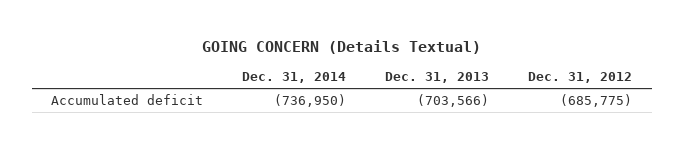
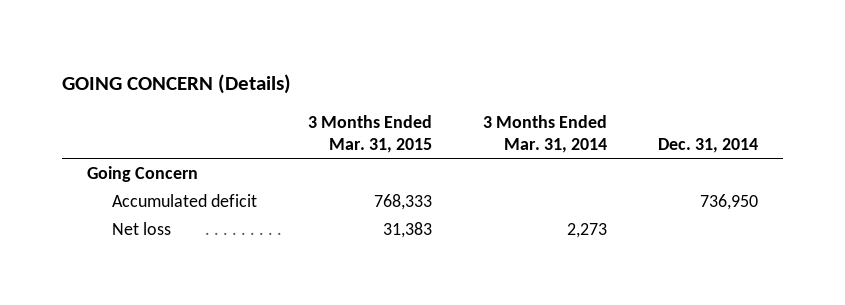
[201,40,481,55] GOING CONCERN (Details Textual) -> [62,74,292,95] GOING CONCERN (Details)
[385,72,490,84] Dec. 31, 2013 -> none
[528,72,633,84] Dec. 31, 2012 -> none
none -> [307,115,432,154] 3 Months Ended Mar. 31, 2015
none -> [482,115,607,154] 3 Months Ended Mar. 31, 2014
none -> [87,165,199,182] Going Concern
[274,94,347,108] (736,950) -> [699,193,758,210] 736,950
none -> [111,221,171,235] Net loss

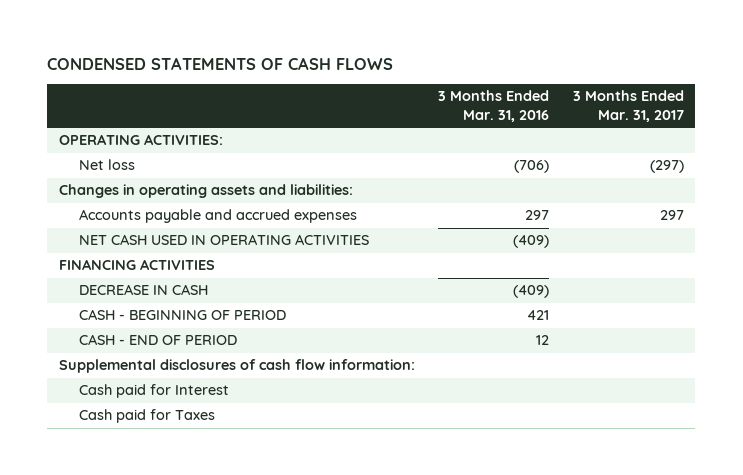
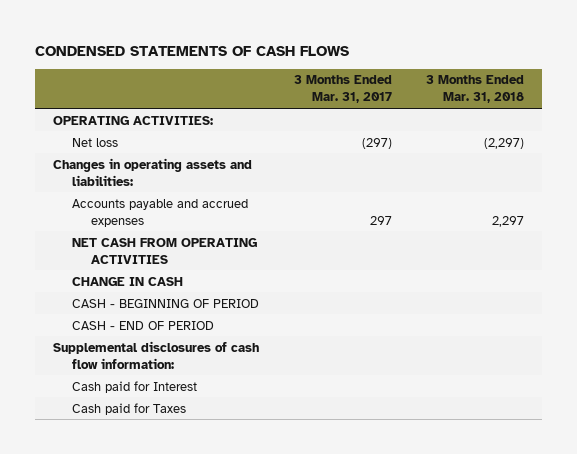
[438,90,550,122] 3 Months Ended Mar. 31, 2016 -> none
none -> [426,75,525,104] 3 Months Ended Mar. 31, 2018
[58,259,215,271] FINANCING ACTIVITIES -> none
[79,234,370,246] NET CASH USED IN OPERATING ACTIVITIES -> [71,237,257,264] NET CASH FROM OPERATING ACTIVITIES
[79,284,209,296] DECREASE IN CASH -> [71,276,183,286] CHANGE IN CASH

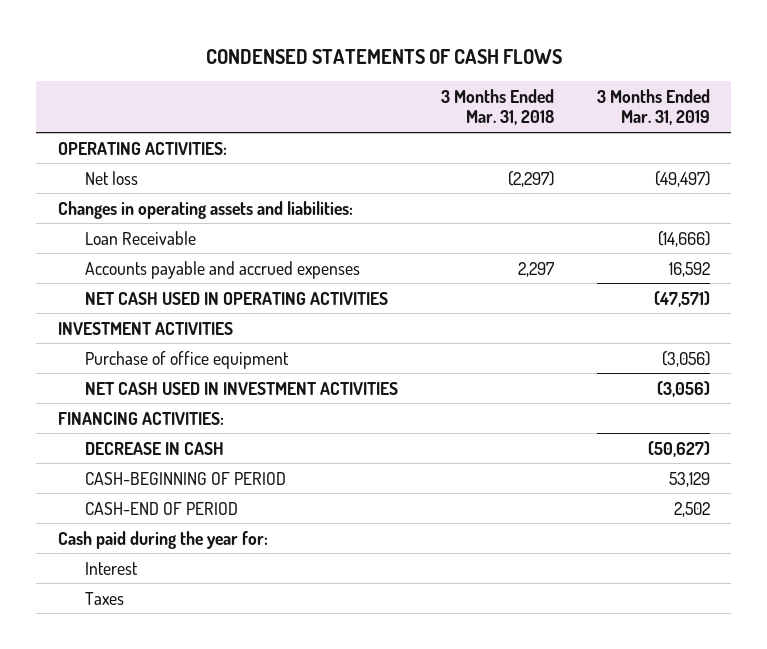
[293,75,392,104] 3 Months Ended Mar. 31, 2017 -> none
none -> [596,88,710,126] 3 Months Ended Mar. 31, 2019
none -> [84,230,196,245] Loan Receivable
[52,340,259,369] Supplemental disclosures of cash flow information: -> none
[71,237,257,264] NET CASH FROM OPERATING ACTIVITIES -> [84,291,388,305] NET CASH USED IN OPERATING ACTIVITIES
none -> [57,321,233,335] INVESTMENT ACTIVITIES
none -> [84,350,289,369] Purchase of office equipment
none -> [84,381,398,395] NET CASH USED IN INVESTMENT ACTIVITIES
none -> [57,411,224,425] FINANCING ACTIVITIES:
[71,276,183,286] CHANGE IN CASH -> [84,441,224,455] DECREASE IN CASH
[71,298,259,308] CASH - BEGINNING OF PERIOD -> [84,471,286,485] CASH-BEGINNING OF PERIOD
[71,320,214,330] CASH - END OF PERIOD -> [84,501,238,515] CASH-END OF PERIOD
none -> [57,530,268,549] Cash paid during the year for:
[71,380,197,393] Cash paid for Interest -> [84,561,138,575] Interest
[71,402,186,415] Cash paid for Taxes -> [84,591,124,605] Taxes

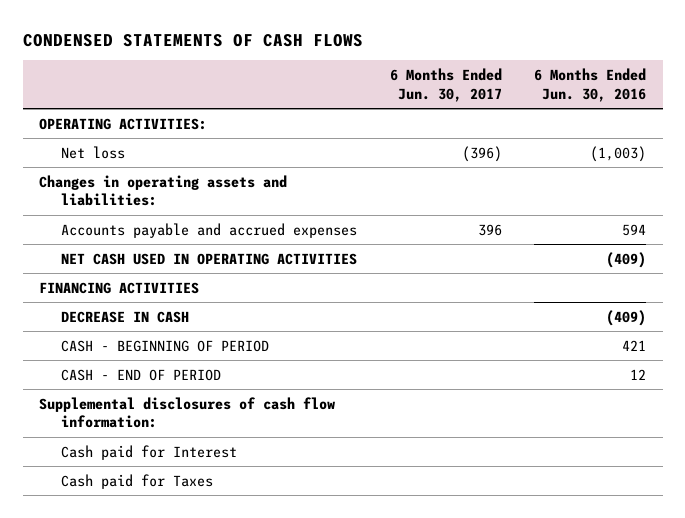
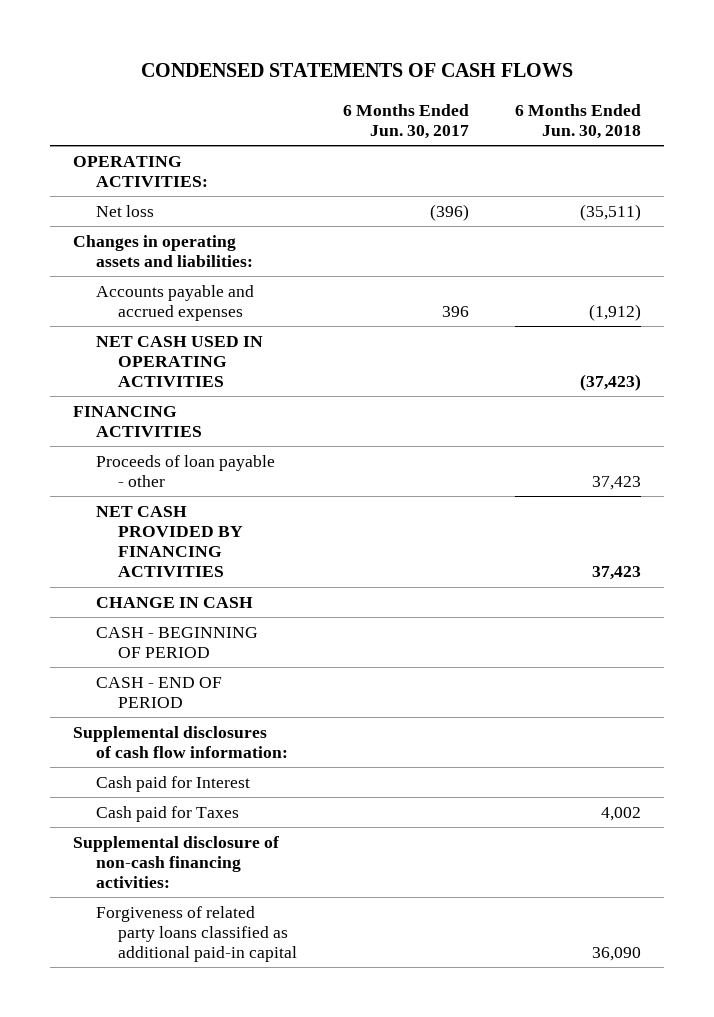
[534,67,647,102] 6 Months Ended Jun. 30, 2016 -> none
none -> [514,103,641,139] 6 Months Ended Jun. 30, 2018
none -> [95,454,275,487] Proceeds of loan payable - other
none -> [95,505,244,578] NET CASH PROVIDED BY FINANCING ACTIVITIES
[61,310,190,323] DECREASE IN CASH -> [95,596,253,608] CHANGE IN CASH
none -> [73,835,280,889] Supplemental disclosure of non-cash financing activities:
none -> [95,905,298,963] Forgiveness of related party loans classified as additional paid-in capital

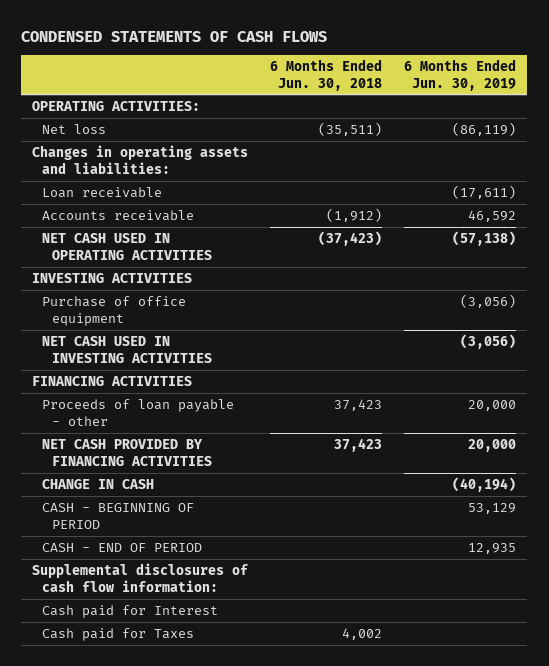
[343,103,470,139] 6 Months Ended Jun. 30, 2017 -> none
none -> [404,58,517,91] 6 Months Ended Jun. 30, 2019
none -> [42,186,163,198] Loan receivable
[95,284,254,321] Accounts payable and accrued expenses -> [42,209,195,221] Accounts receivable
none -> [32,272,193,283] INVESTING ACTIVITIES
none -> [42,295,187,326] Purchase of office equipment
none -> [42,335,212,363] NET CASH USED IN INVESTING ACTIVITIES
[73,835,280,889] Supplemental disclosure of non-cash financing activities: -> none
[95,905,298,963] Forgiveness of related party loans classified as additional paid-in capital -> none

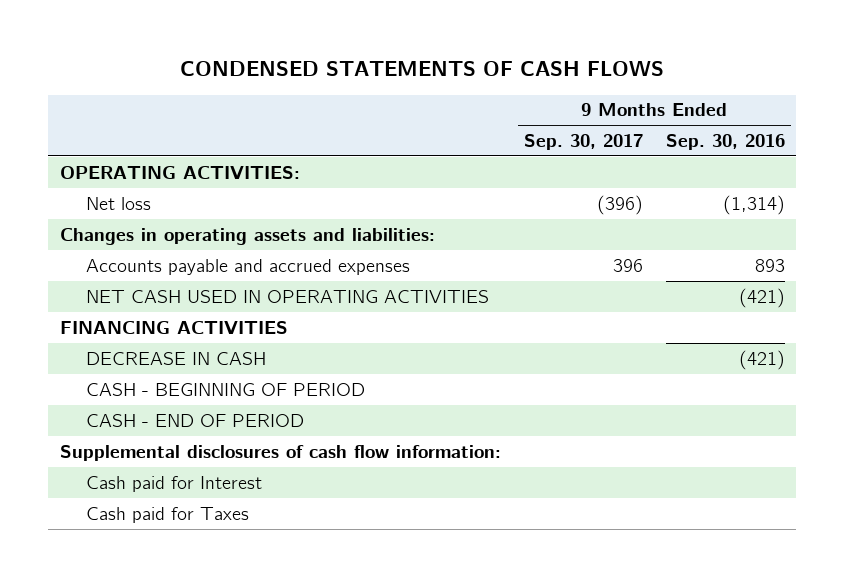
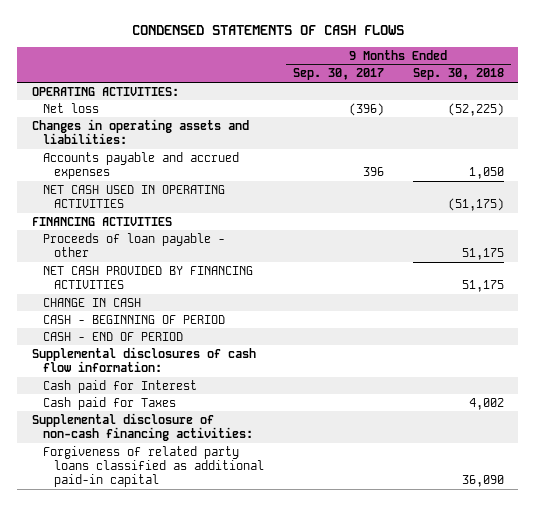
[665,133,785,150] Sep. 30, 2016 -> none
none -> [412,68,504,81] Sep. 30, 2018
none -> [42,232,225,257] Proceeds of loan payable - other
none -> [42,265,253,289] NET CASH PROVIDED BY FINANCING ACTIVITIES
[85,351,266,365] DECREASE IN CASH -> [42,297,141,307] CHANGE IN CASH
none -> [31,412,253,441] Supplemental disclosure of non-cash financing activities:
none -> [42,445,264,487] Forgiveness of related party loans classified as additional paid-in capital

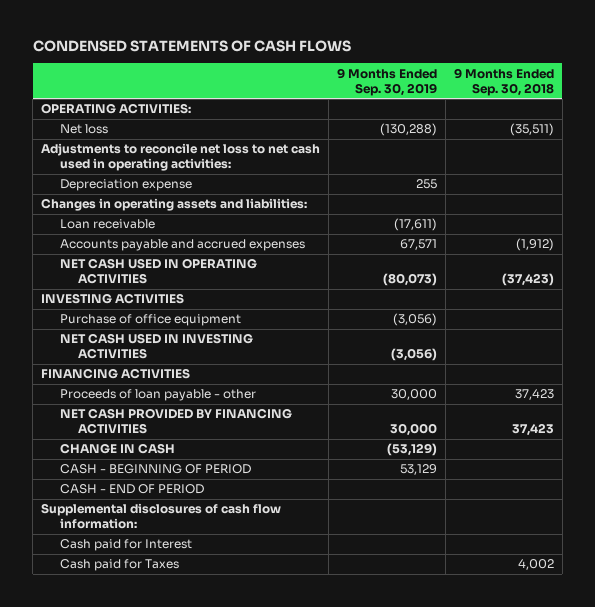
[292,68,384,81] Sep. 30, 2017 -> none
none -> [336,67,437,96] 9 Months Ended Sep. 30, 2019
[447,102,504,116] (52,225) -> [509,123,554,137] (35,511)
none -> [41,143,321,172] Adjustments to reconcile net loss to net cash used in operating activities:
none -> [59,179,192,192] Depreciation expense
none -> [59,219,155,230] Loan receivable
[468,166,504,179] 1,050 -> [515,238,554,252] (1,912)
[447,197,504,211] (51,175) -> [501,273,554,287] (37,423)
none -> [41,293,185,305] INVESTING ACTIVITIES
none -> [59,314,241,327] Purchase of office equipment
none -> [59,333,253,360] NET CASH USED IN INVESTING ACTIVITIES
[461,247,504,260] 51,175 -> [514,389,554,401] 37,423
[461,279,504,292] 51,175 -> [511,423,554,437] 37,423
[31,412,253,441] Supplemental disclosure of non-cash financing activities: -> none
[42,445,264,487] Forgiveness of related party loans classified as additional paid-in capital -> none

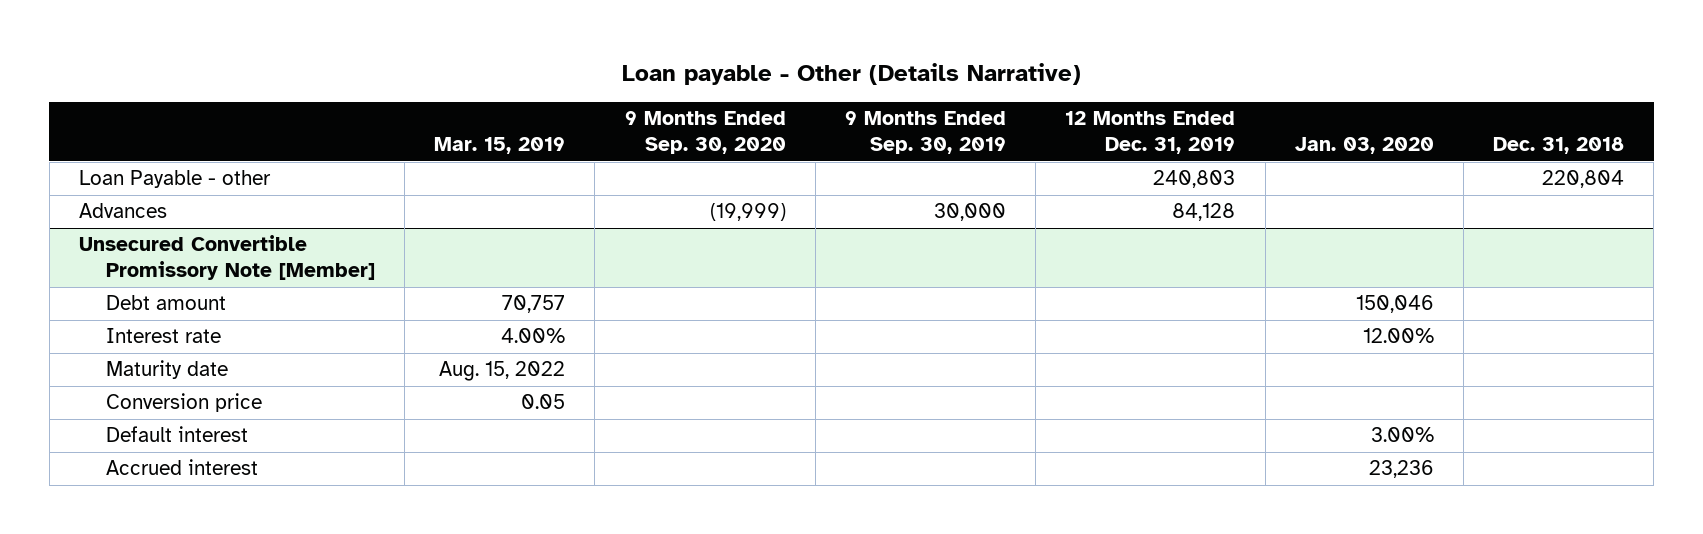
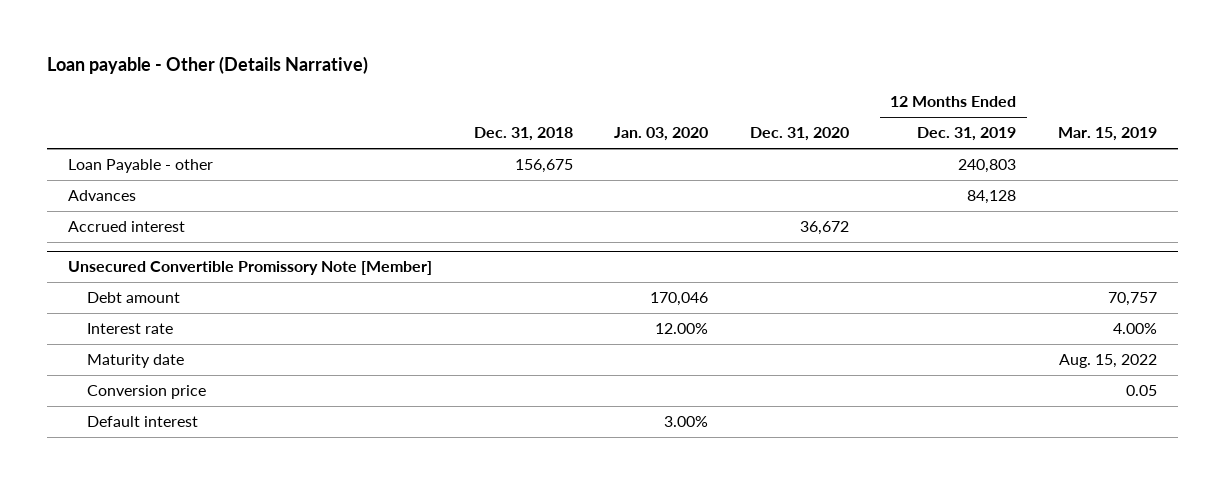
[624,111,786,155] 9 Months Ended Sep. 30, 2020 -> none
[844,111,1006,155] 9 Months Ended Sep. 30, 2019 -> none
none -> [749,127,849,142] Dec. 31, 2020
[1542,170,1625,189] 220,804 -> [514,158,573,173] 156,675
none -> [68,220,186,232] Accrued interest
[1355,295,1434,314] 150,046 -> [650,291,709,306] 170,046
[105,459,258,476] Accrued interest -> none

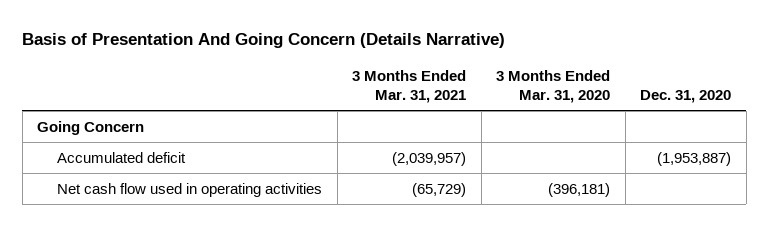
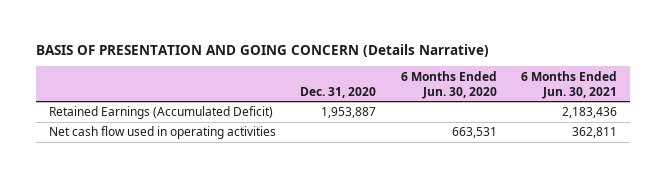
[22,33,506,49] Basis of Presentation And Going Concern (Details Narrative) -> [36,43,490,57] BASIS OF PRESENTATION AND GOING CONCERN (Details Narrative)
[352,69,467,103] 3 Months Ended Mar. 31, 2021 -> none
[496,69,611,103] 3 Months Ended Mar. 31, 2020 -> none
none -> [400,70,497,99] 6 Months Ended Jun. 30, 2020
none -> [521,70,618,99] 6 Months Ended Jun. 30, 2021
[37,120,145,135] Going Concern -> none
[57,151,187,163] Accumulated deficit -> [48,106,273,120] Retained Earnings (Accumulated Deficit)
[657,151,732,166] (1,953,887) -> [321,107,377,119] 1,953,887

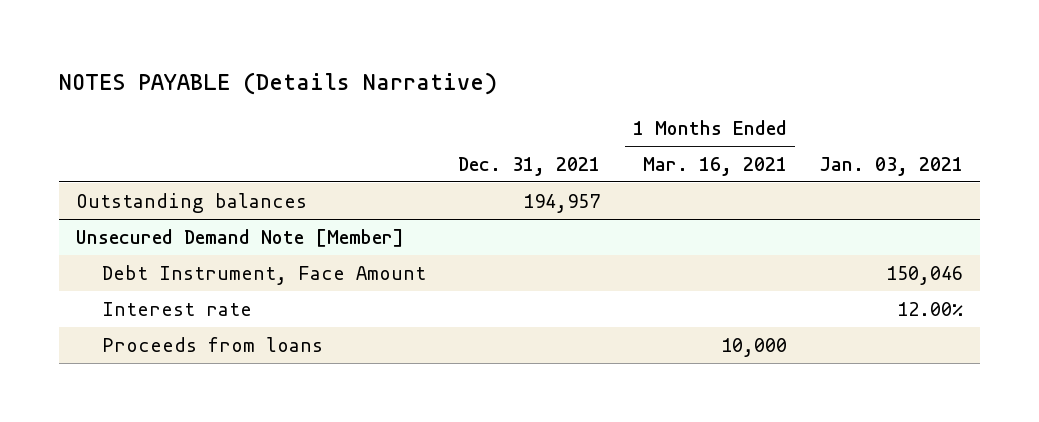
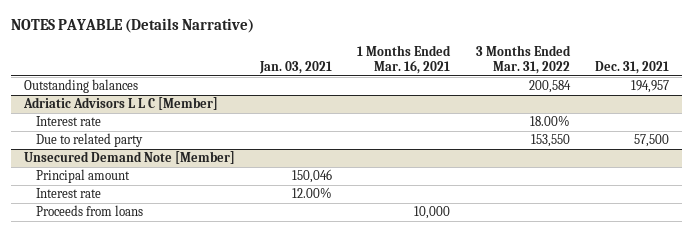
none -> [475,44,571,74] 3 Months Ended Mar. 31, 2022
none -> [22,97,218,111] Adriatic Advisors L L C [Member]
none -> [35,116,101,127] Interest rate
none -> [35,133,143,148] Due to related party
[101,264,426,285] Debt Instrument, Face Amount -> [35,169,130,184] Principal amount

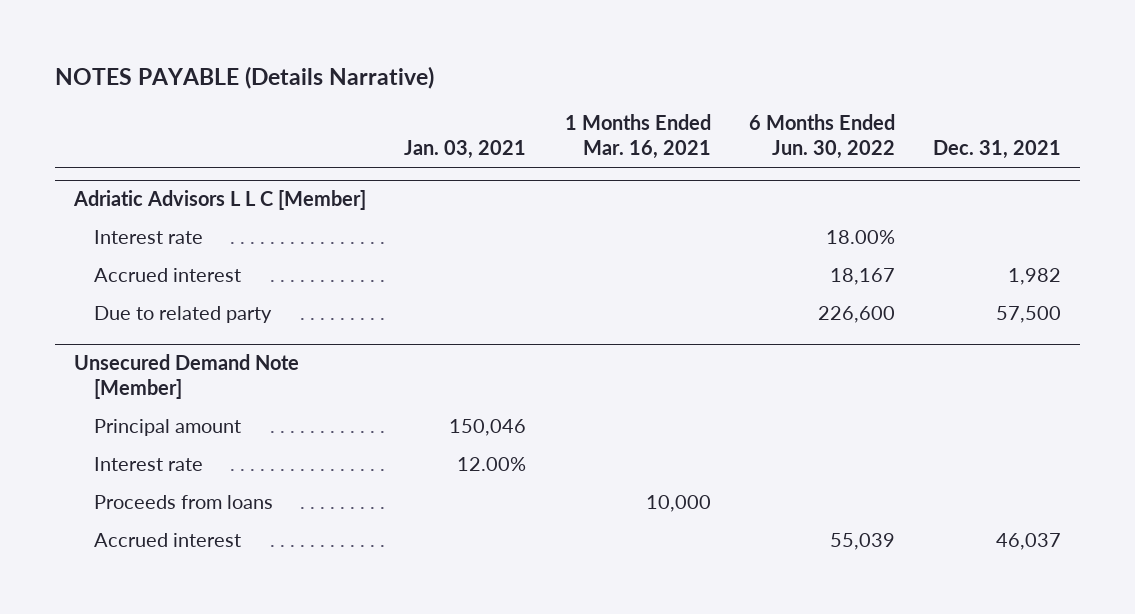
[475,44,571,74] 3 Months Ended Mar. 31, 2022 -> none
none -> [748,114,895,160] 6 Months Ended Jun. 30, 2022
[23,79,138,94] Outstanding balances -> none
none -> [93,267,241,282] Accrued interest
none -> [93,532,241,547] Accrued interest

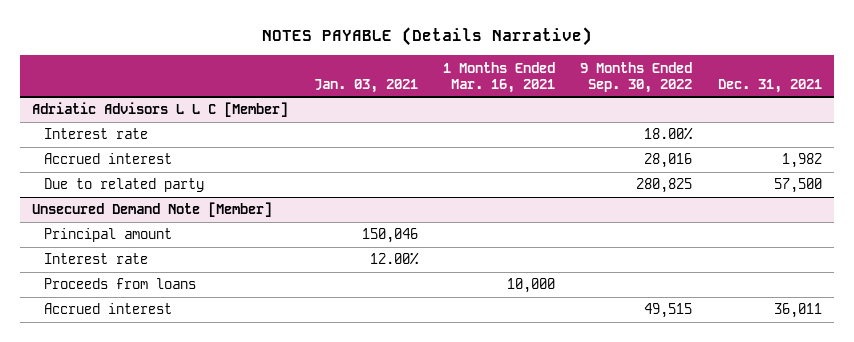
[748,114,895,160] 6 Months Ended Jun. 30, 2022 -> none
none -> [580,61,693,93] 9 Months Ended Sep. 30, 2022
[996,532,1062,550] 46,037 -> [773,303,822,319] 36,011

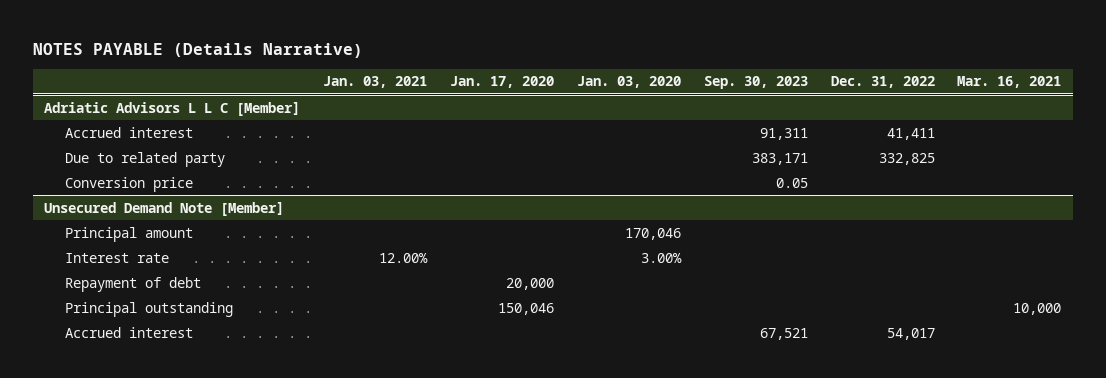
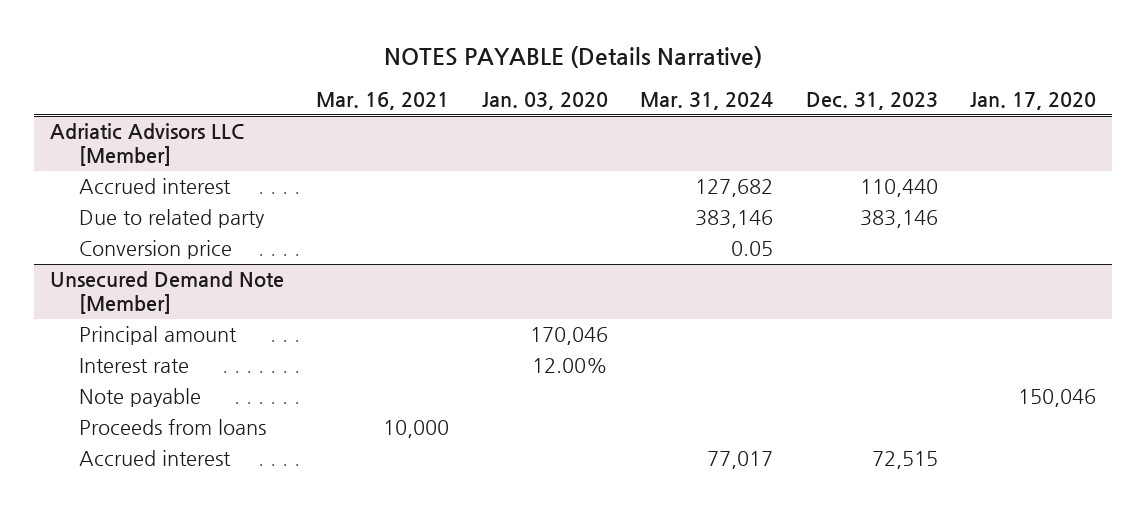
[323,76,428,89] Jan. 03, 2021 -> none
[703,76,808,90] Sep. 30, 2023 -> none
[830,76,935,89] Dec. 31, 2022 -> none
none -> [640,92,774,111] Mar. 31, 2024
none -> [805,92,938,111] Dec. 31, 2023
[44,101,301,116] Adriatic Advisors L L C [Member] -> [49,123,244,167] Adriatic Advisors LLC [Member]
[65,276,202,292] Repayment of debt -> none
[65,301,234,317] Principal outstanding -> none
[640,252,682,263] 3.00% -> [531,358,608,374] 12.00%
none -> [78,388,201,408] Note payable
none -> [78,419,266,436] Proceeds from loans

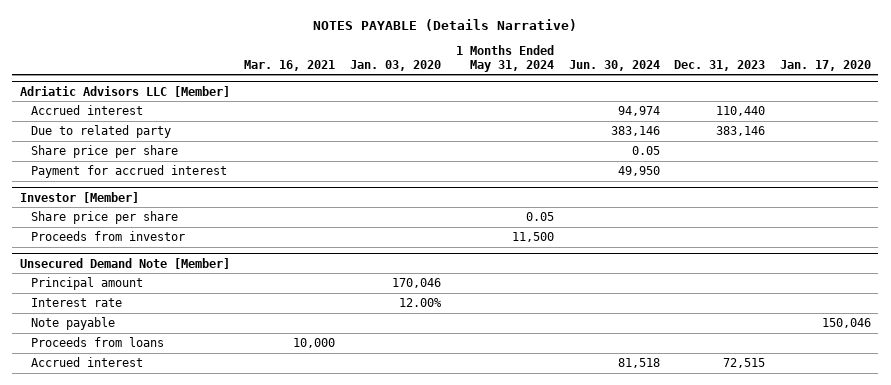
[640,92,774,111] Mar. 31, 2024 -> none
none -> [455,45,554,72] 1 Months Ended May 31, 2024
none -> [568,59,660,71] Jun. 30, 2024
[78,240,232,260] Conversion price -> [31,144,179,158] Share price per share
none -> [31,164,228,178] Payment for accrued interest
none -> [19,191,139,203] Investor [Member]
none -> [31,210,179,224] Share price per share
none -> [31,230,186,241] Proceeds from investor

